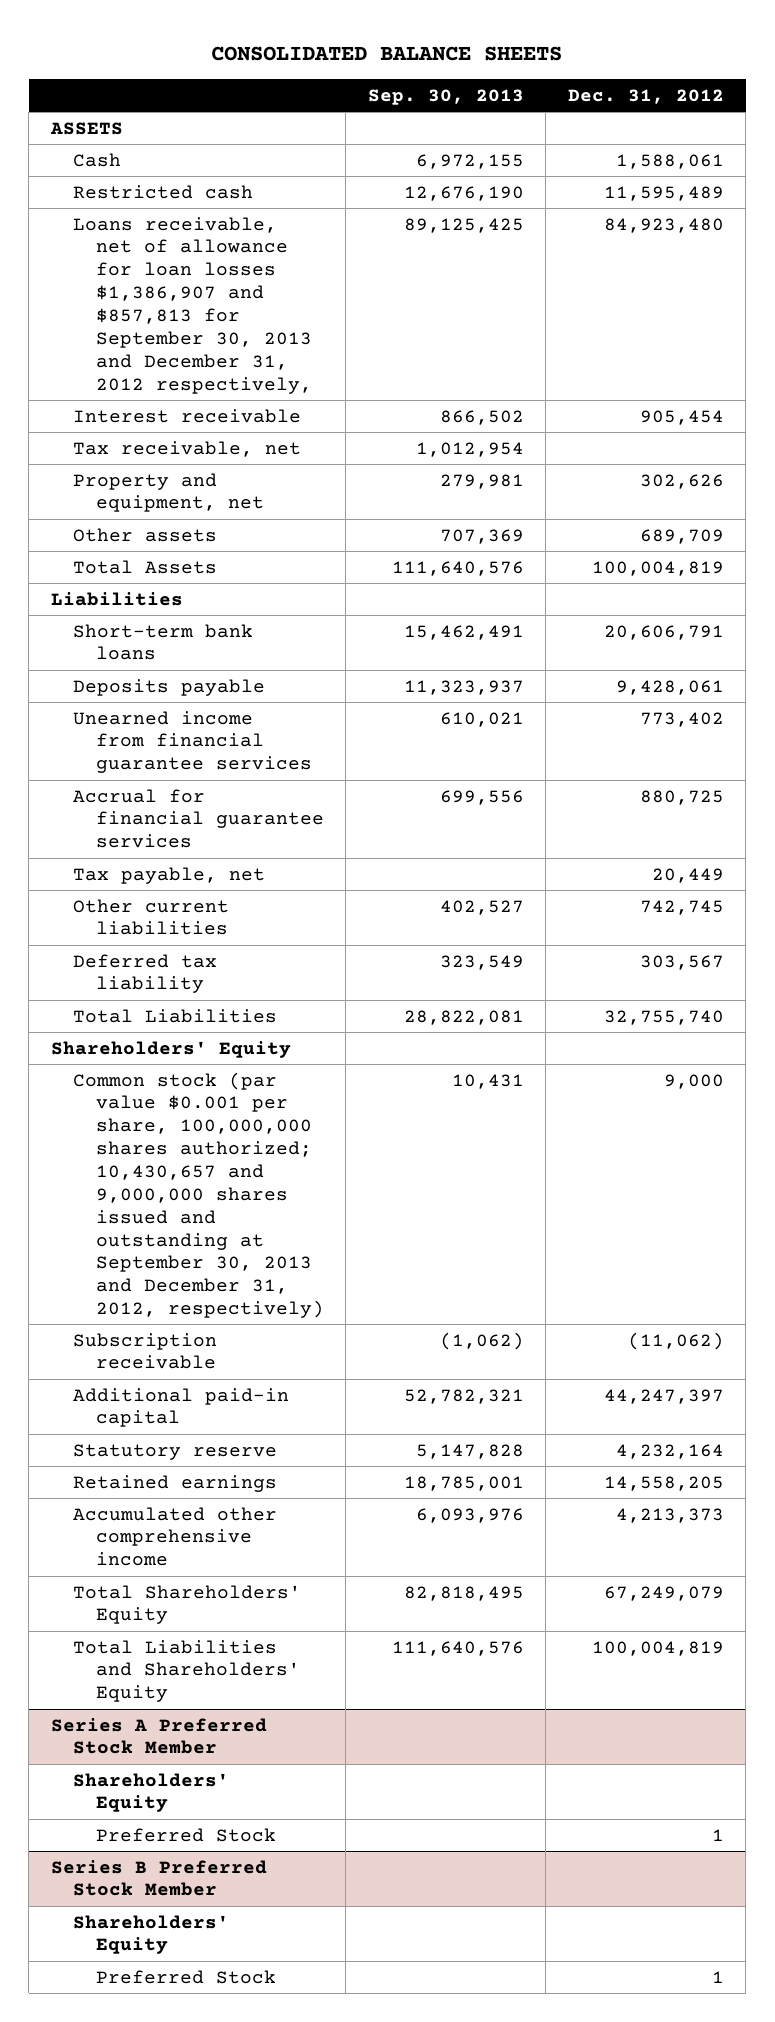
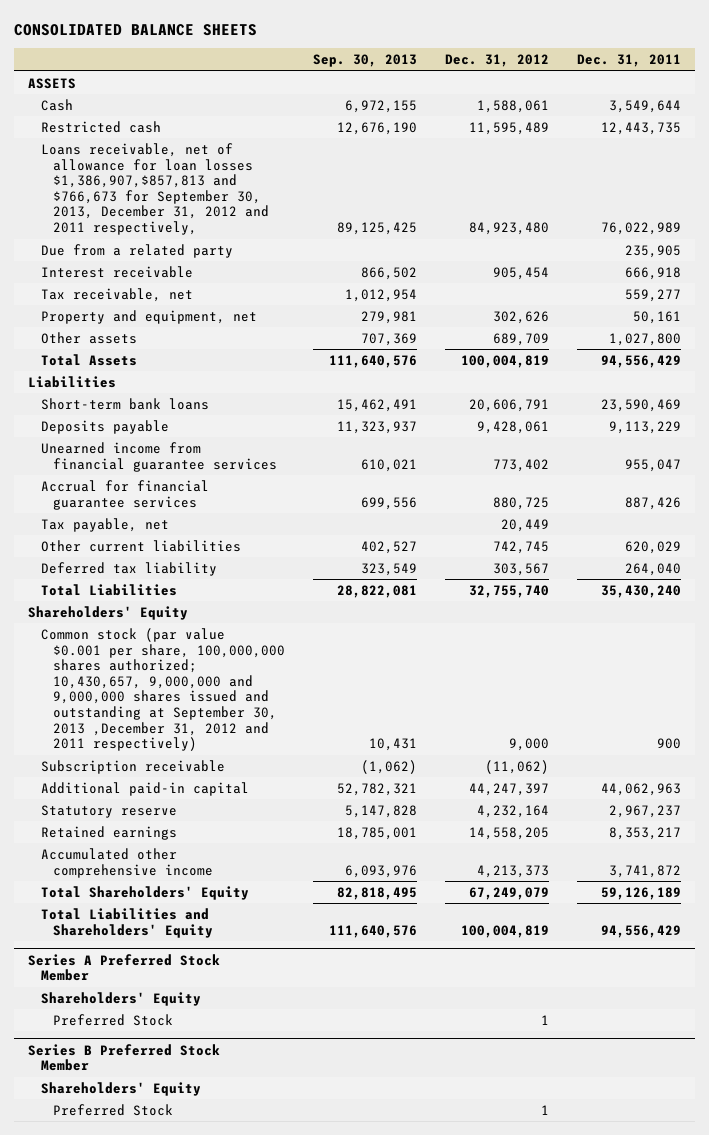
none -> [577,54,682,68] Dec. 31, 2011
[73,216,312,394] Loans receivable, net of allowance for loan losses $1,386,907 and $857,813 for September 30, 2013 and December 31, 2012 respectively, -> [40,142,270,236] Loans receivable, net of allowance for loan losses $1,386,907,$857,813 and $766,673 for September 30, 2013, December 31, 2012 and 2011 respectively,
none -> [40,243,233,258] Due from a related party
[73,1071,324,1319] Common stock (par value $0.001 per share, 100,000,000 shares authorized; 10,430,657 and 9,000,000 shares issued and outstanding at September 30, 2013 and December 31, 2012, respectively) -> [40,627,286,752] Common stock (par value $0.001 per share, 100,000,000 shares authorized; 10,430,657, 9,000,000 and 9,000,000 shares issued and outstanding at September 30, 2013 ,December 31, 2012 and 2011 respectively)

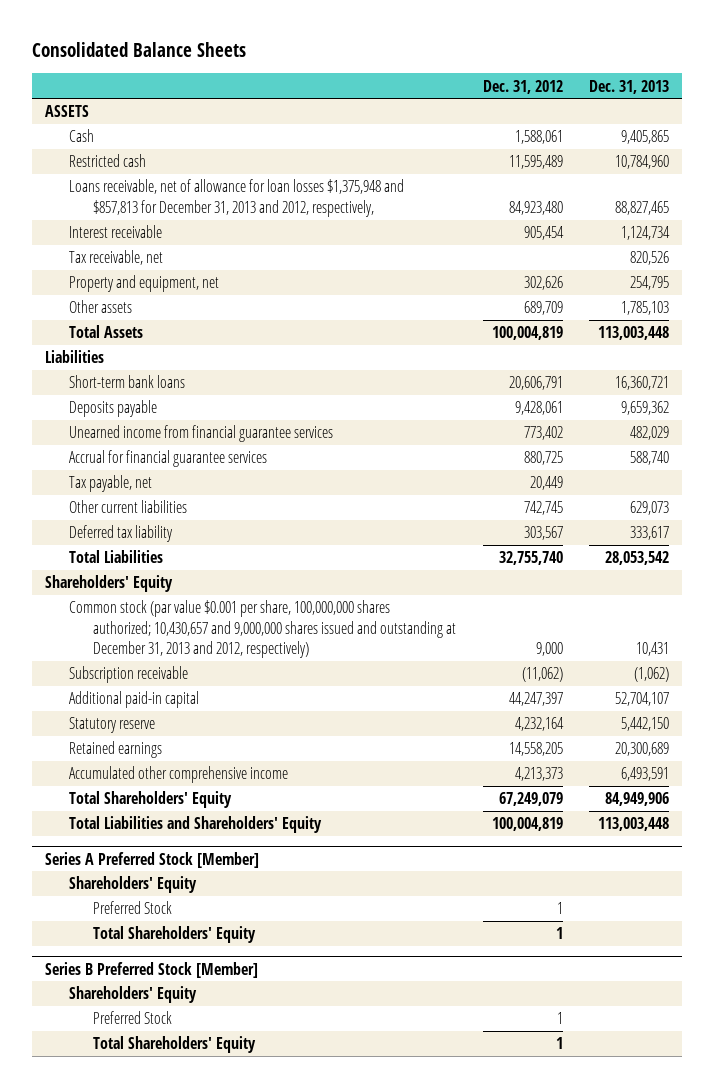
[14,23,258,36] CONSOLIDATED BALANCE SHEETS -> [31,42,246,58] Consolidated Balance Sheets
[313,54,418,68] Sep. 30, 2013 -> none
[577,54,682,68] Dec. 31, 2011 -> none
none -> [589,79,670,94] Dec. 31, 2013
[40,243,233,258] Due from a related party -> none
[40,142,270,236] Loans receivable, net of allowance for loan losses $1,386,907,$857,813 and $766,673 for September 30, 2013, December 31, 2012 and 2011 respectively, -> [69,179,405,217] Loans receivable, net of allowance for loan losses $1,375,948 and $857,813 for December 31, 2013 and 2012, respectively,
[40,627,286,752] Common stock (par value $0.001 per share, 100,000,000 shares authorized; 10,430,657, 9,000,000 and 9,000,000 shares issued and outstanding at September 30, 2013 ,December 31, 2012 and 2011 respectively) -> [69,600,457,659] Common stock (par value $0.001 per share, 100,000,000 shares authorized; 10,430,657 and 9,000,000 shares issued and outstanding at December 31, 2013 and 2012, respectively)
[27,953,220,982] Series A Preferred Stock Member -> [45,851,260,868] Series A Preferred Stock [Member]
none -> [93,926,257,944] Total Shareholders' Equity
[27,1043,220,1072] Series B Preferred Stock Member -> [45,961,259,978] Series B Preferred Stock [Member]
none -> [93,1036,257,1054] Total Shareholders' Equity

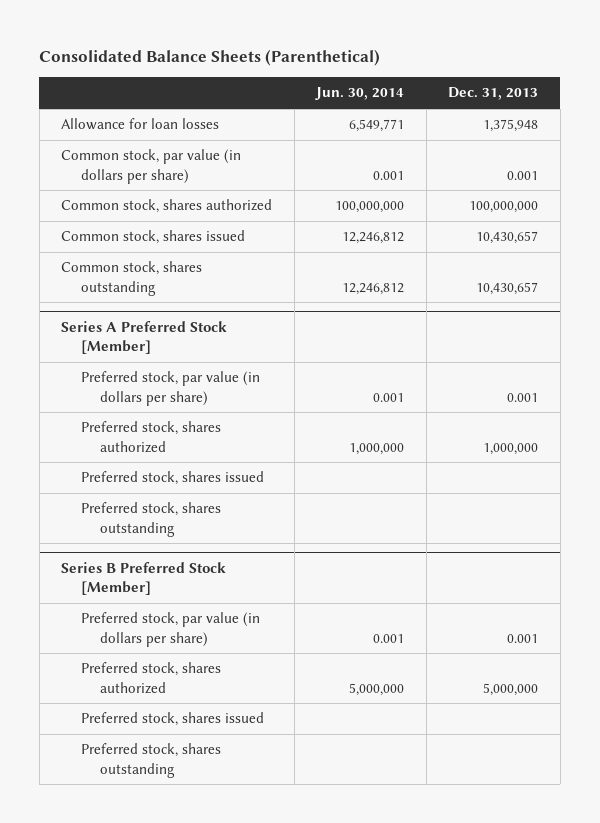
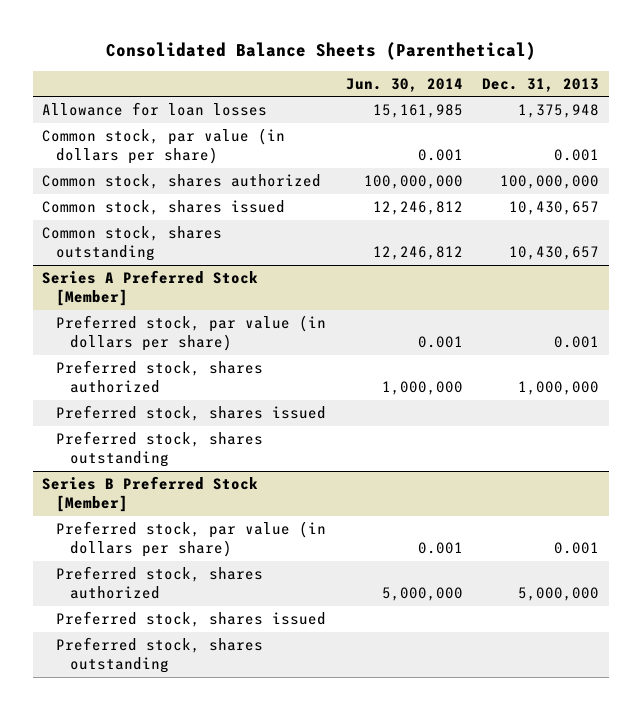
[349,119,405,133] 6,549,771 -> [372,103,463,118] 15,161,985

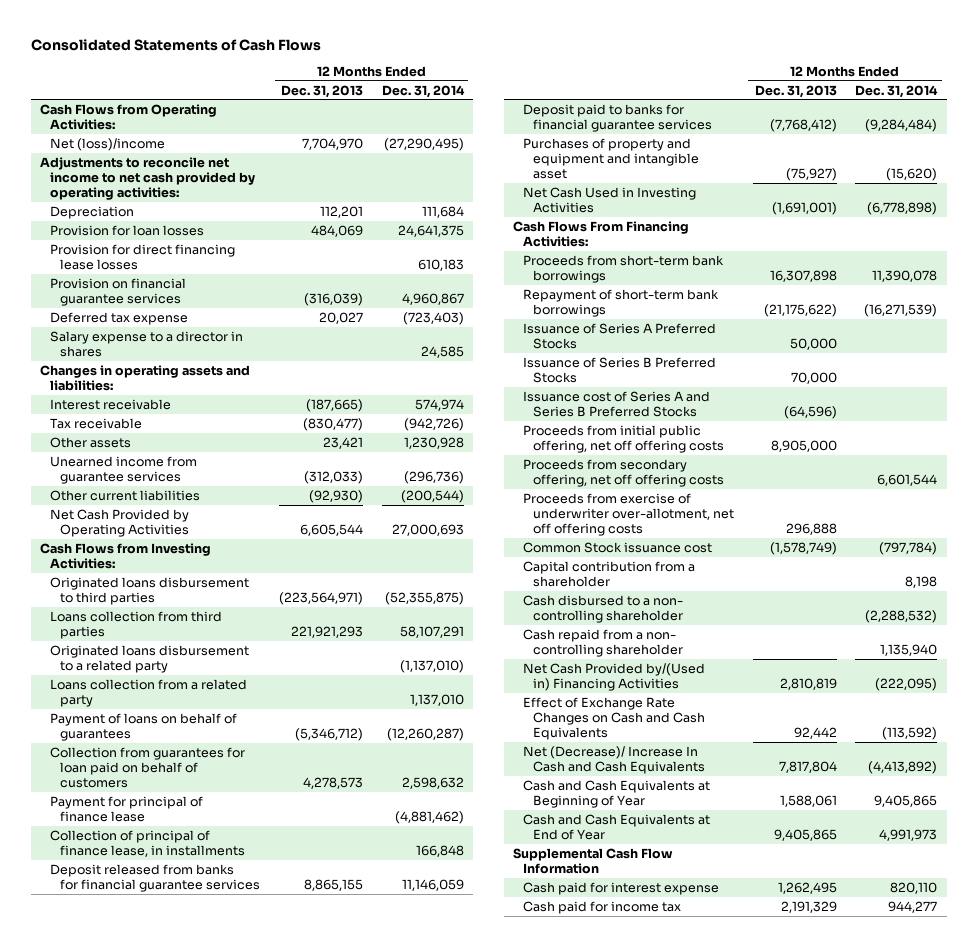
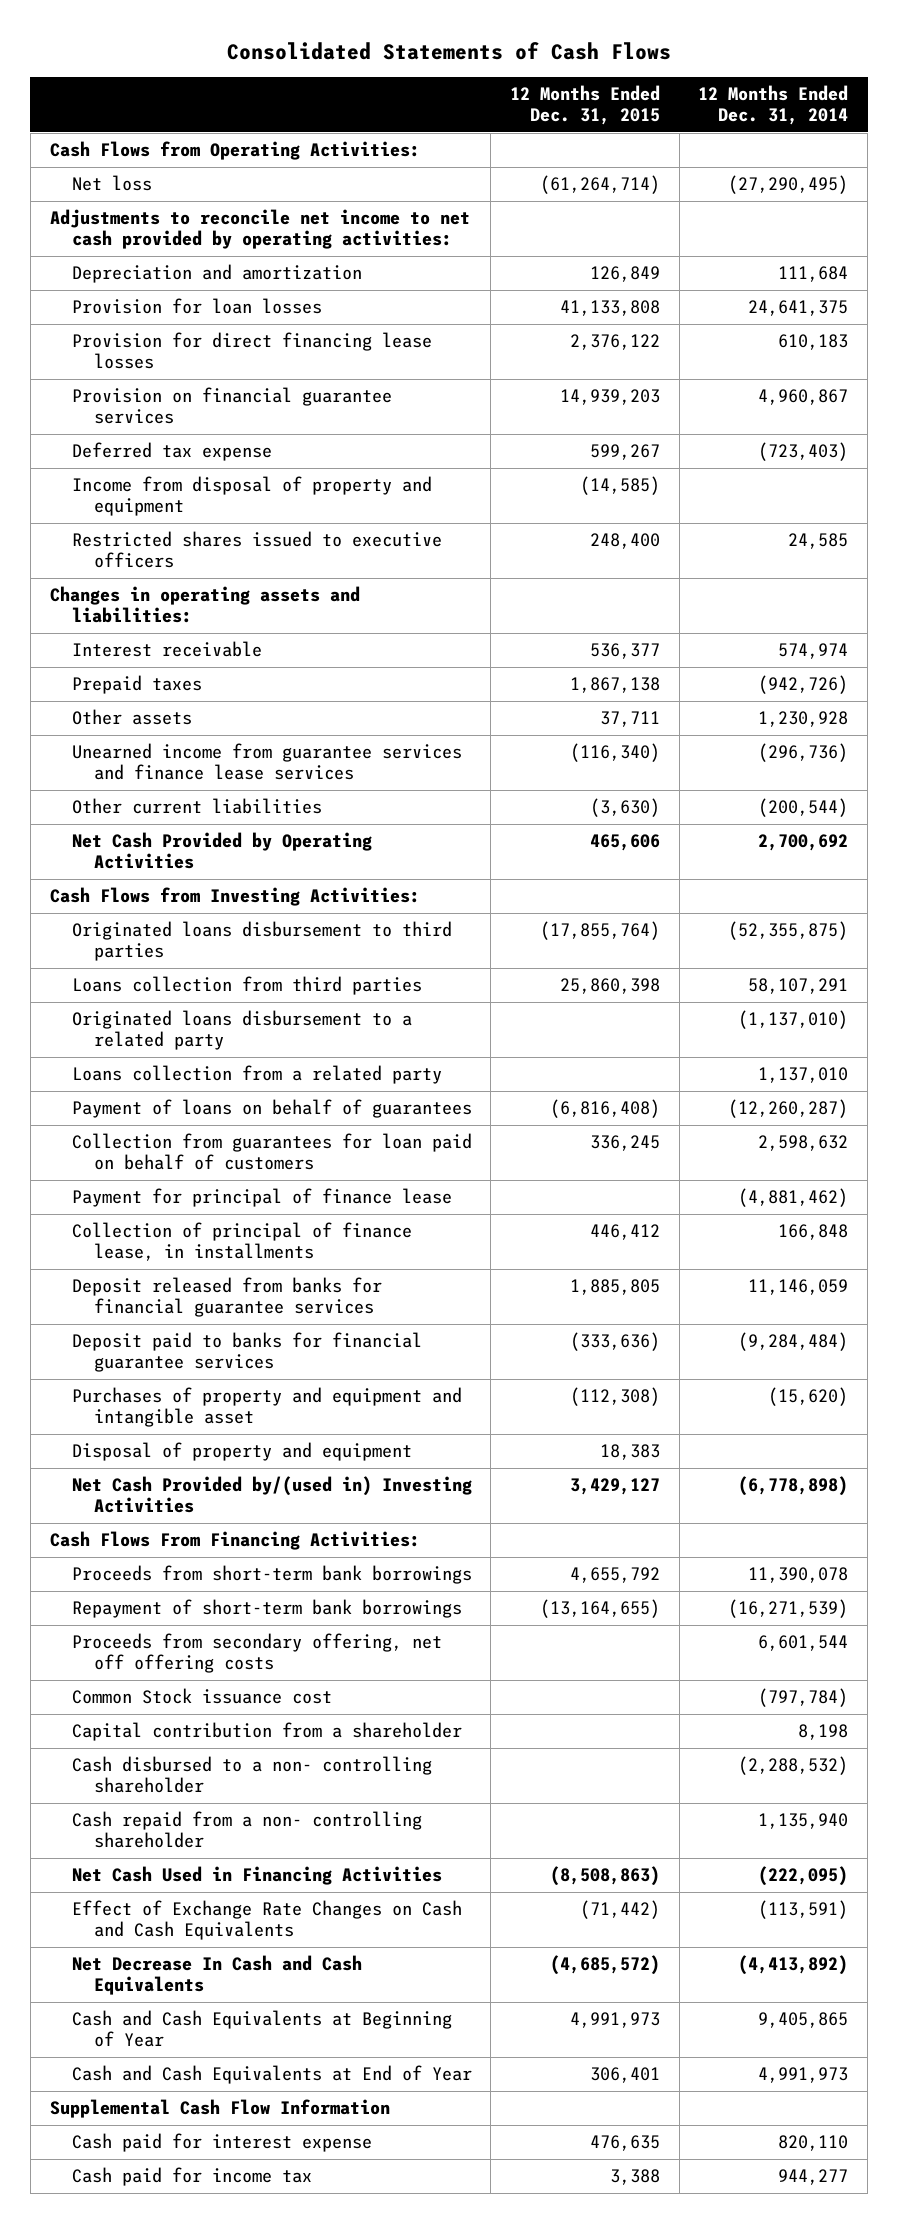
[281,84,364,98] Dec. 31, 2013 -> none
none -> [510,85,661,126] 12 Months Ended Dec. 31, 2015
[49,137,165,151] Net (loss)/income -> [71,175,152,192] Net loss
[49,205,134,219] Depreciation -> [71,264,362,284] Depreciation and amortization
none -> [71,476,432,517] Income from disposal of property and equipment
[49,330,243,357] Salary expense to a director in shares -> [71,531,442,569] Restricted shares issued to executive officers
[49,417,142,429] Tax receivable -> [71,675,202,695] Prepaid taxes
[49,455,197,484] Unearned income from guarantee services -> [71,743,462,781] Unearned income from guarantee services and finance lease services
[391,523,464,536] 27,000,693 -> [758,834,849,852] 2,700,692
none -> [71,1442,412,1462] Disposal of property and equipment
[523,186,697,213] Net Cash Used in Investing Activities -> [71,1476,472,1514] Net Cash Provided by/(used in) Investing Activities
[523,322,717,349] Issuance of Series A Preferred Stocks -> none
[523,356,717,383] Issuance of Series B Preferred Stocks -> none
[523,390,711,417] Issuance cost of Series A and Series B Preferred Stocks -> none
[523,424,725,453] Proceeds from initial public offering, net off offering costs -> none
[523,492,735,536] Proceeds from exercise of underwriter over-allotment, net off offering costs -> none
[523,662,706,691] Net Cash Provided by/(Used in) Financing Activities -> [71,1866,442,1886] Net Cash Used in Financing Activities
[882,726,938,740] (113,592) -> [758,1900,849,1920] (113,591)
[523,745,706,774] Net (Decrease)/ Increase In Cash and Cash Equivalents -> [71,1955,362,1996] Net Decrease In Cash and Cash Equivalents

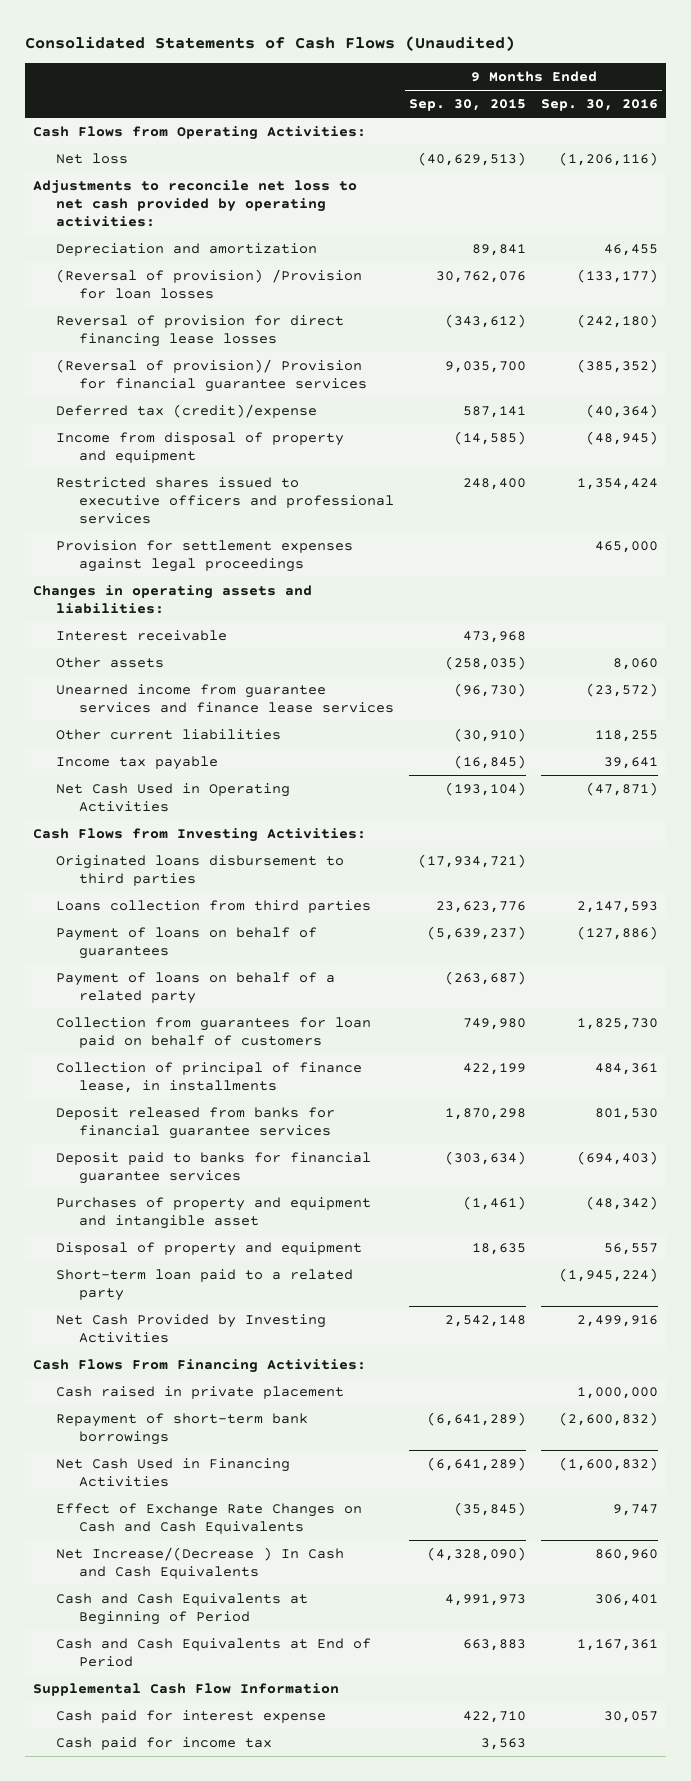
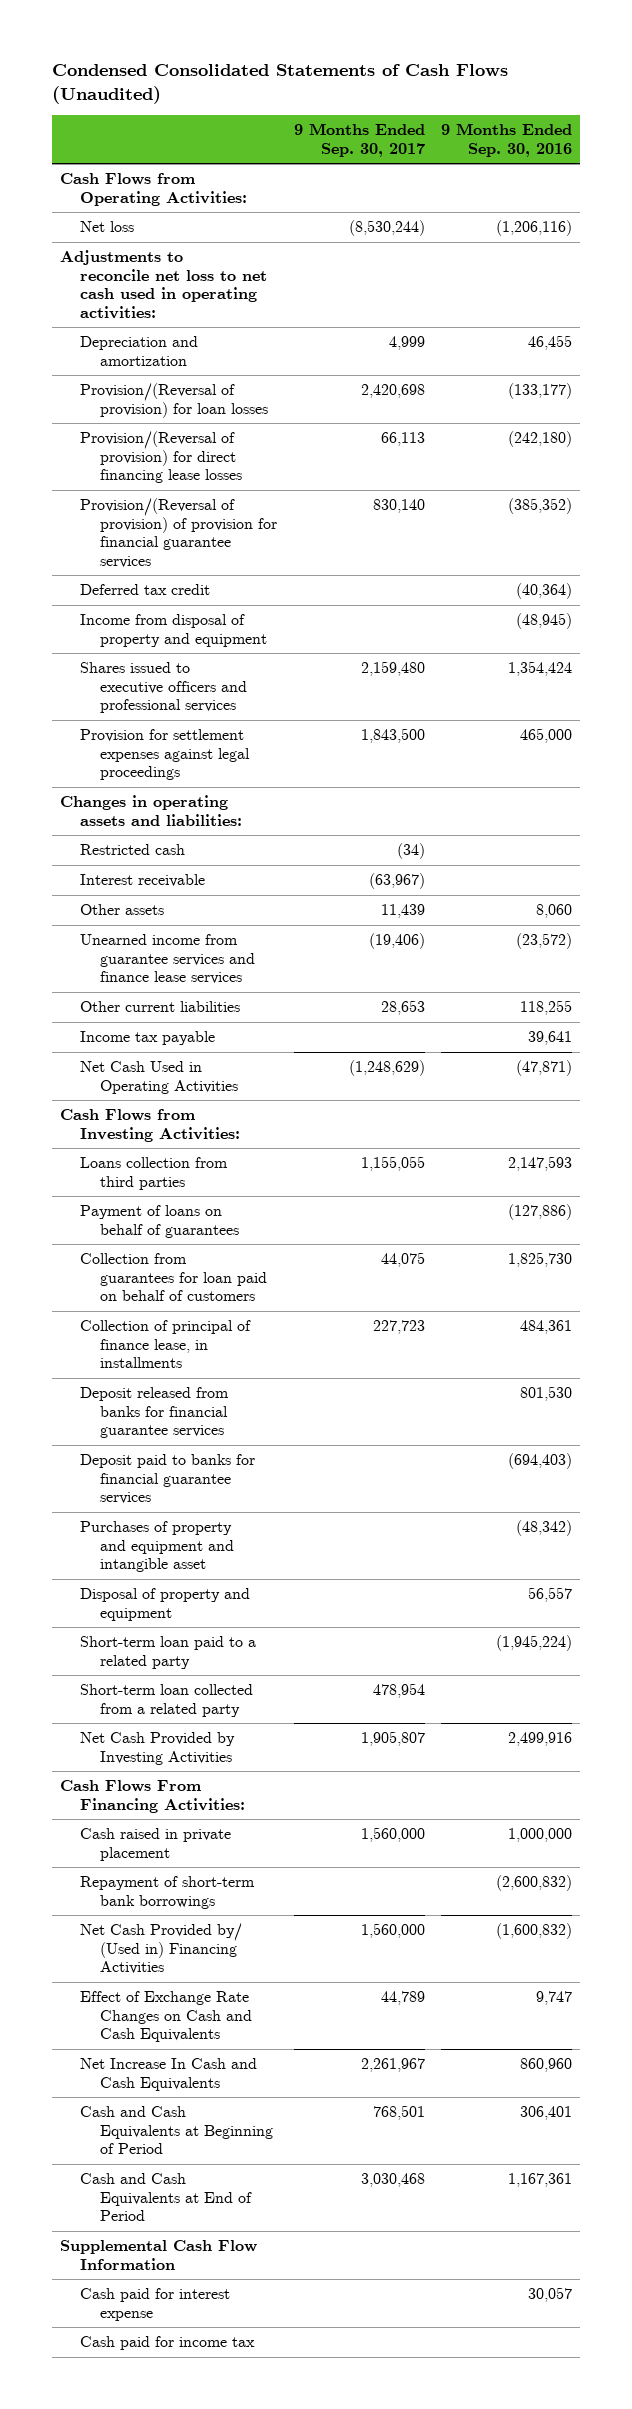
[25,36,516,52] Consolidated Statements of Cash Flows (Unaudited) -> [52,63,509,104] Condensed Consolidated Statements of Cash Flows (Unaudited)
[409,98,527,111] Sep. 30, 2015 -> none
none -> [293,123,425,157] 9 Months Ended Sep. 30, 2017
[32,179,357,228] Adjustments to reconcile net loss to net cash provided by operating activities: -> [60,250,268,319] Adjustments to reconcile net loss to net cash used in operating activities:
[55,268,362,300] (Reversal of provision) /Provision for loan losses -> [80,383,269,418] Provision/(Reversal of provision) for loan losses
[55,314,344,348] Reversal of provision for direct financing lease losses -> [80,431,243,484] Provision/(Reversal of provision) for direct financing lease losses
[55,358,368,393] (Reversal of provision)/ Provision for financial guarantee services -> [80,498,278,568] Provision/(Reversal of provision) of provision for financial guarantee services
[55,403,317,418] Deferred tax (credit)/expense -> [80,584,211,596] Deferred tax credit
[55,476,395,525] Restricted shares issued to executive officers and professional services -> [80,662,248,714] Shares issued to executive officers and professional services
none -> [80,844,186,856] Restricted cash
[55,854,344,887] Originated loans disbursement to third parties -> none
[55,971,335,1005] Payment of loans on behalf of a related party -> none
none -> [80,1684,254,1717] Short-term loan collected from a related party
[55,1457,290,1488] Net Cash Used in Financing Activities -> [80,1923,243,1975] Net Cash Provided by/ (Used in) Financing Activities
[55,1546,344,1580] Net Increase/(Decrease ) In Cash and Cash Equivalents -> [80,2058,258,2091] Net Increase In Cash and Cash Equivalents

